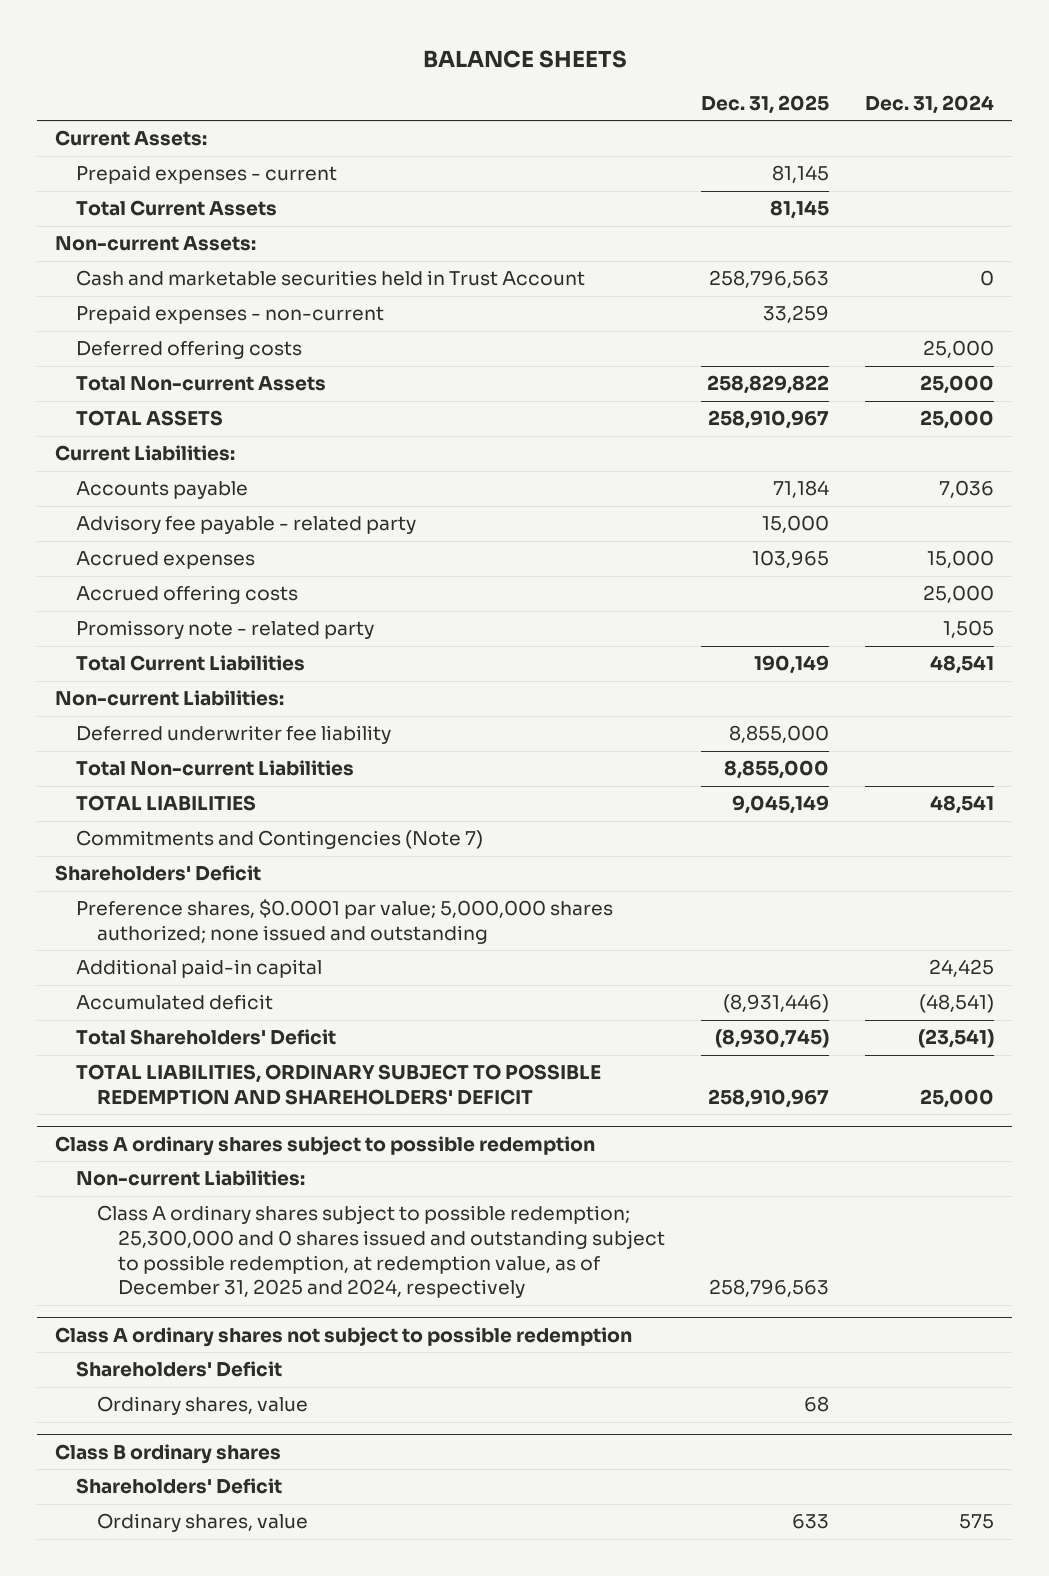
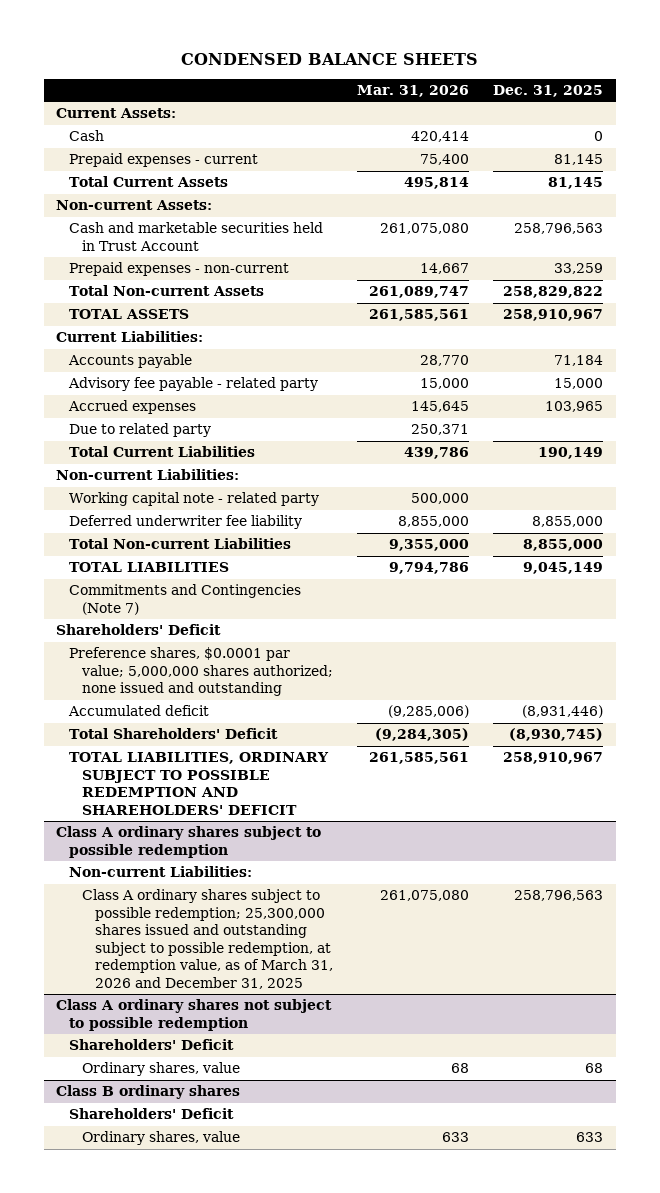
[422,49,627,68] BALANCE SHEETS -> [180,53,478,66] CONDENSED BALANCE SHEETS
[865,95,995,115] Dec. 31, 2024 -> none
none -> [357,84,470,97] Mar. 31, 2026
none -> [69,130,105,142] Cash
[75,340,302,360] Deferred offering costs -> none
[75,585,298,605] Accrued offering costs -> none
[75,620,374,640] Promissory note - related party -> none
none -> [69,423,212,438] Due to related party
none -> [69,492,320,507] Working capital note - related party
[75,959,322,979] Additional paid-in capital -> none
[96,1205,665,1299] Class A ordinary shares subject to possible redemption; 25,300,000 and 0 shares issued and outstanding subject to possible redemption, at redemption value, as of December 31, 2025 and 2024, respectively -> [82,889,333,989] Class A ordinary shares subject to possible redemption; 25,300,000 shares issued and outstanding subject to possible redemption, at redemption value, as of March 31, 2026 and December 31, 2025

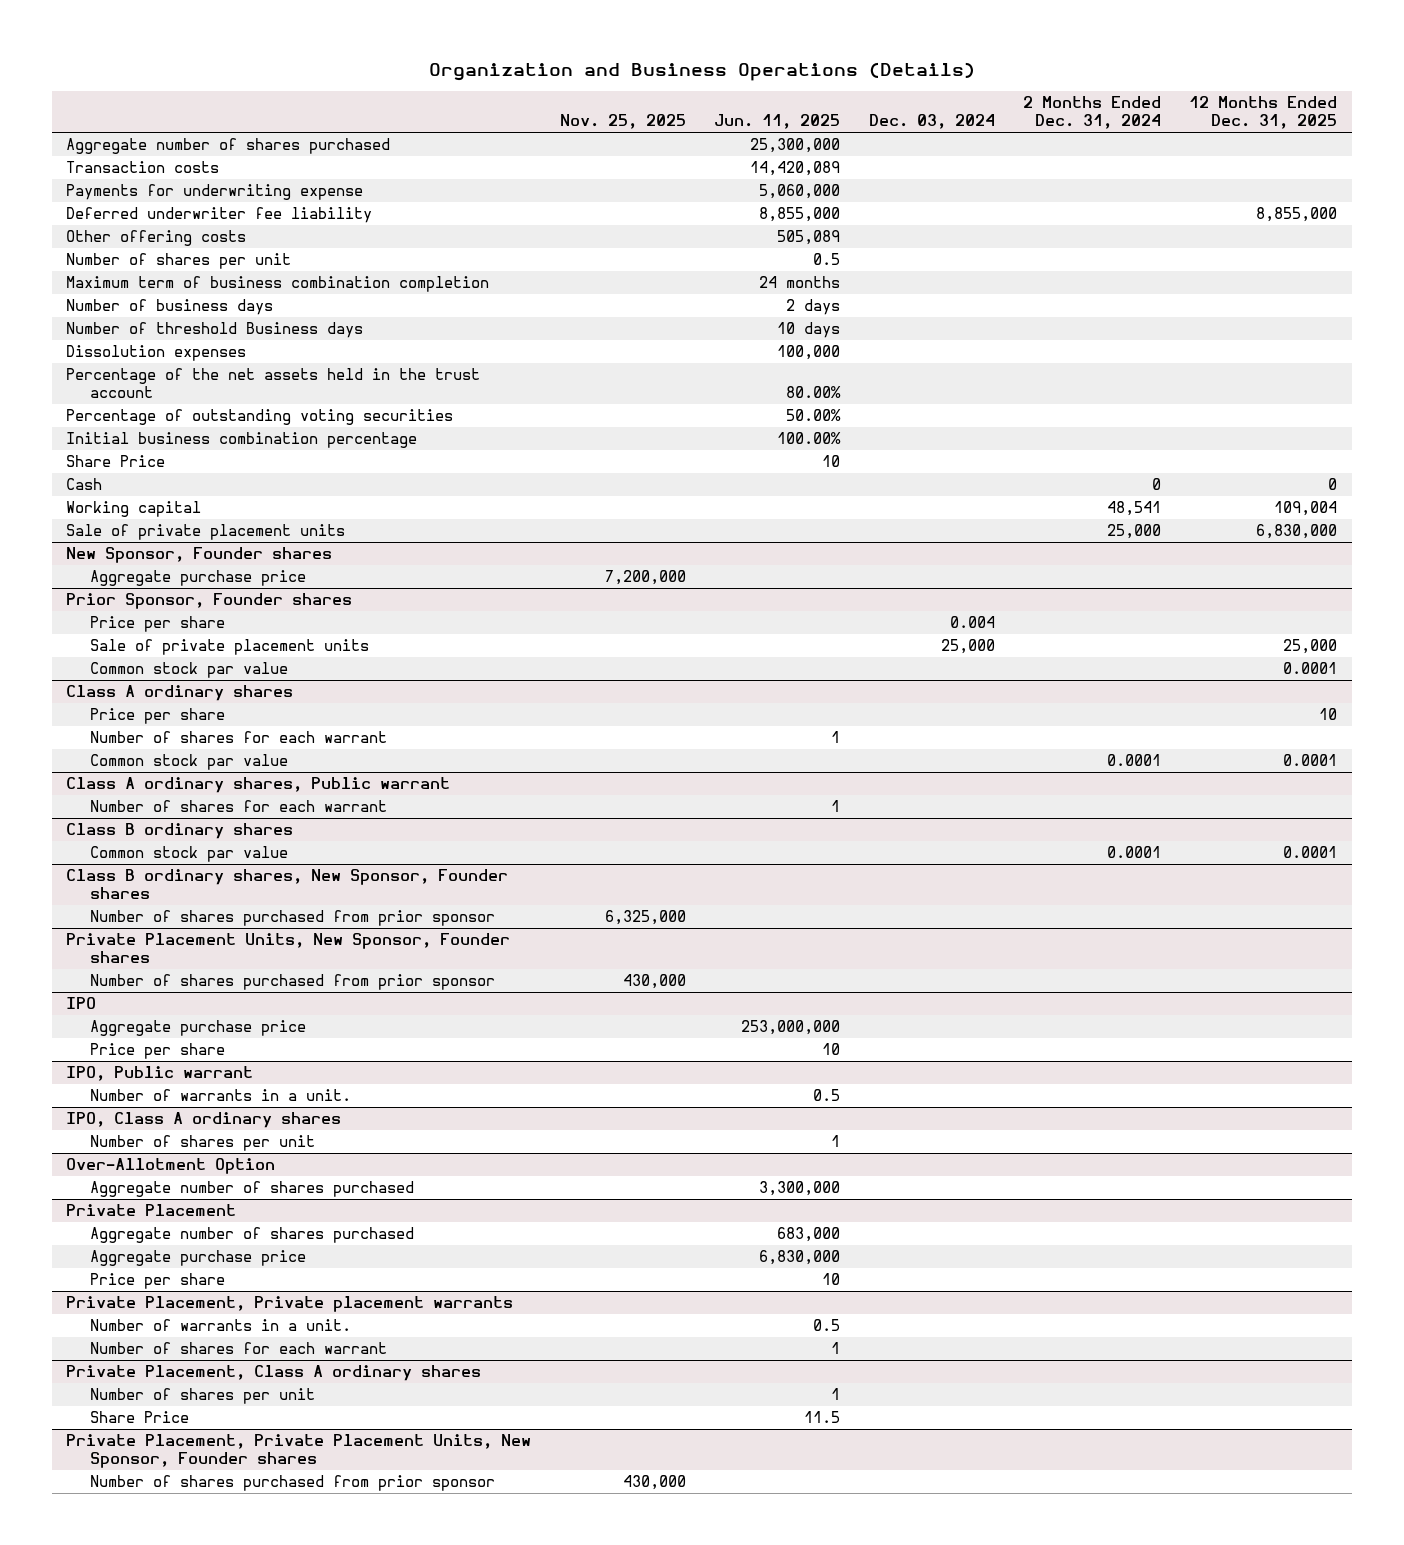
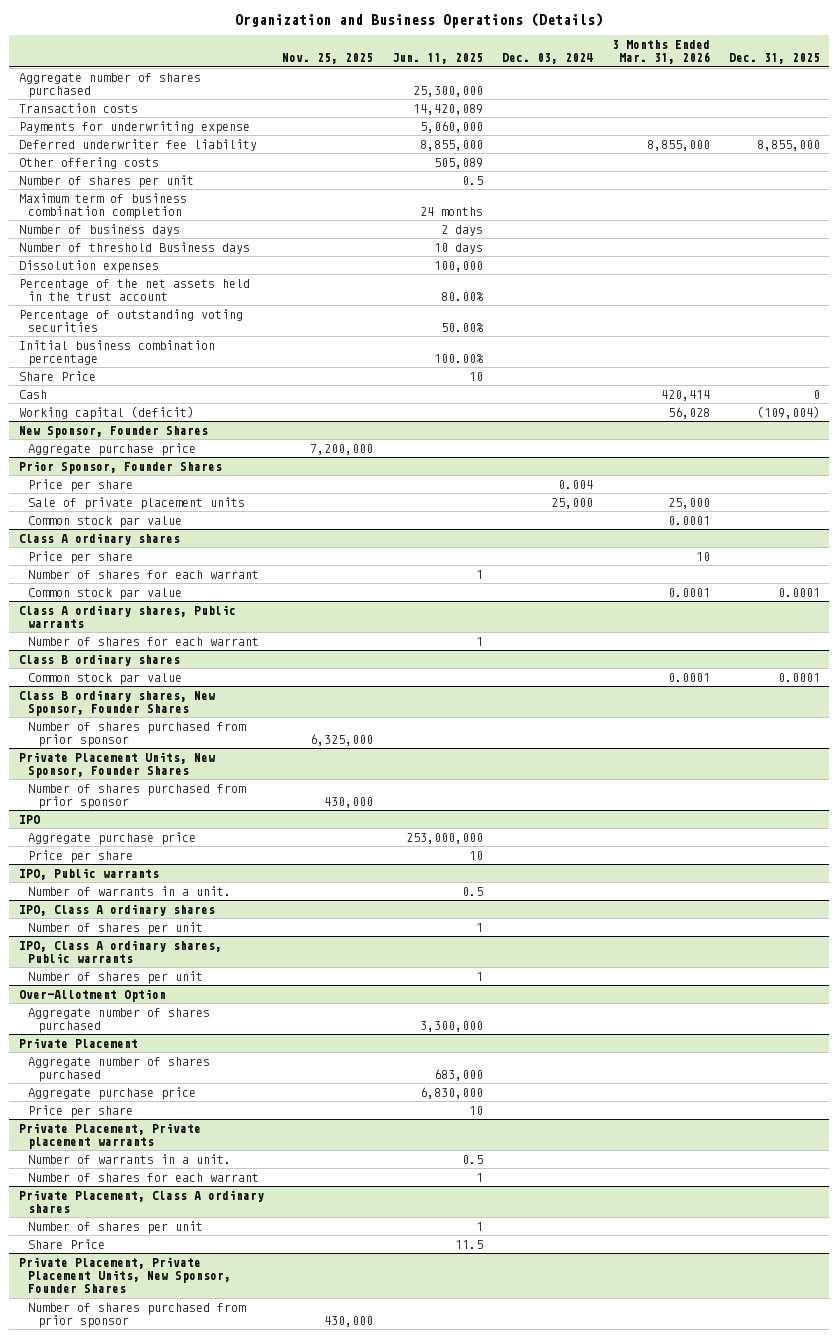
[1022,96,1161,130] 2 Months Ended Dec. 31, 2024 -> none
[1189,96,1338,130] 12 Months Ended Dec. 31, 2025 -> none
none -> [611,40,710,65] 3 Months Ended Mar. 31, 2026
none -> [728,53,820,65] Dec. 31, 2025
[66,524,346,541] Sale of private placement units -> none
[66,501,202,518] Working capital -> [18,405,194,420] Working capital (deficit)
[66,547,333,564] New Sponsor, Founder shares -> [18,425,208,438] New Sponsor, Founder Shares
[66,593,353,610] Prior Sponsor, Founder shares -> [18,460,222,474] Prior Sponsor, Founder Shares
[66,777,451,794] Class A ordinary shares, Public warrant -> [18,604,236,629] Class A ordinary shares, Public warrants
[66,869,509,900] Class B ordinary shares, New Sponsor, Founder shares -> [18,689,215,717] Class B ordinary shares, New Sponsor, Founder Shares
[66,933,511,964] Private Placement Units, New Sponsor, Founder shares -> [18,751,215,779] Private Placement Units, New Sponsor, Founder Shares
[66,1066,254,1082] IPO, Public warrant -> [18,867,159,880] IPO, Public warrants
none -> [18,939,222,964] IPO, Class A ordinary shares, Public warrants
none -> [28,970,204,984] Number of shares per unit
[66,1434,532,1469] Private Placement, Private Placement Units, New Sponsor, Founder shares -> [18,1256,232,1294] Private Placement, Private Placement Units, New Sponsor, Founder Shares

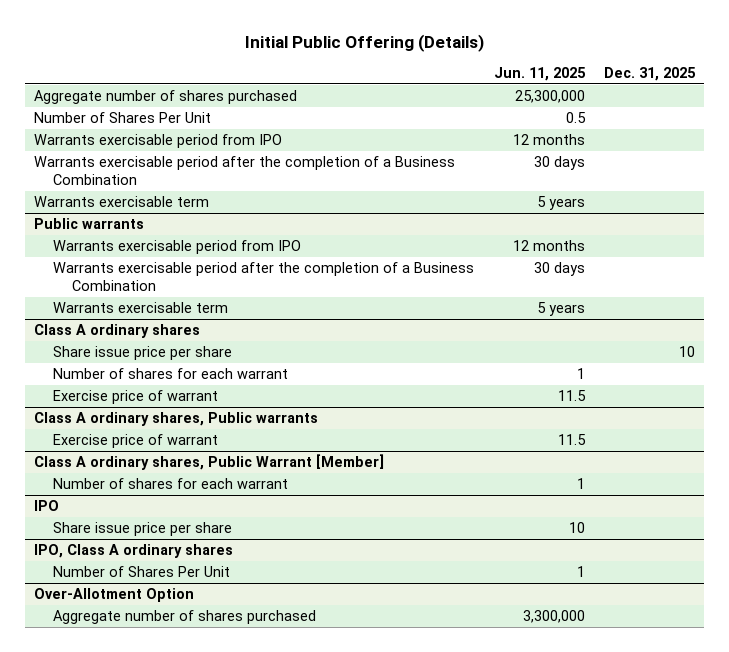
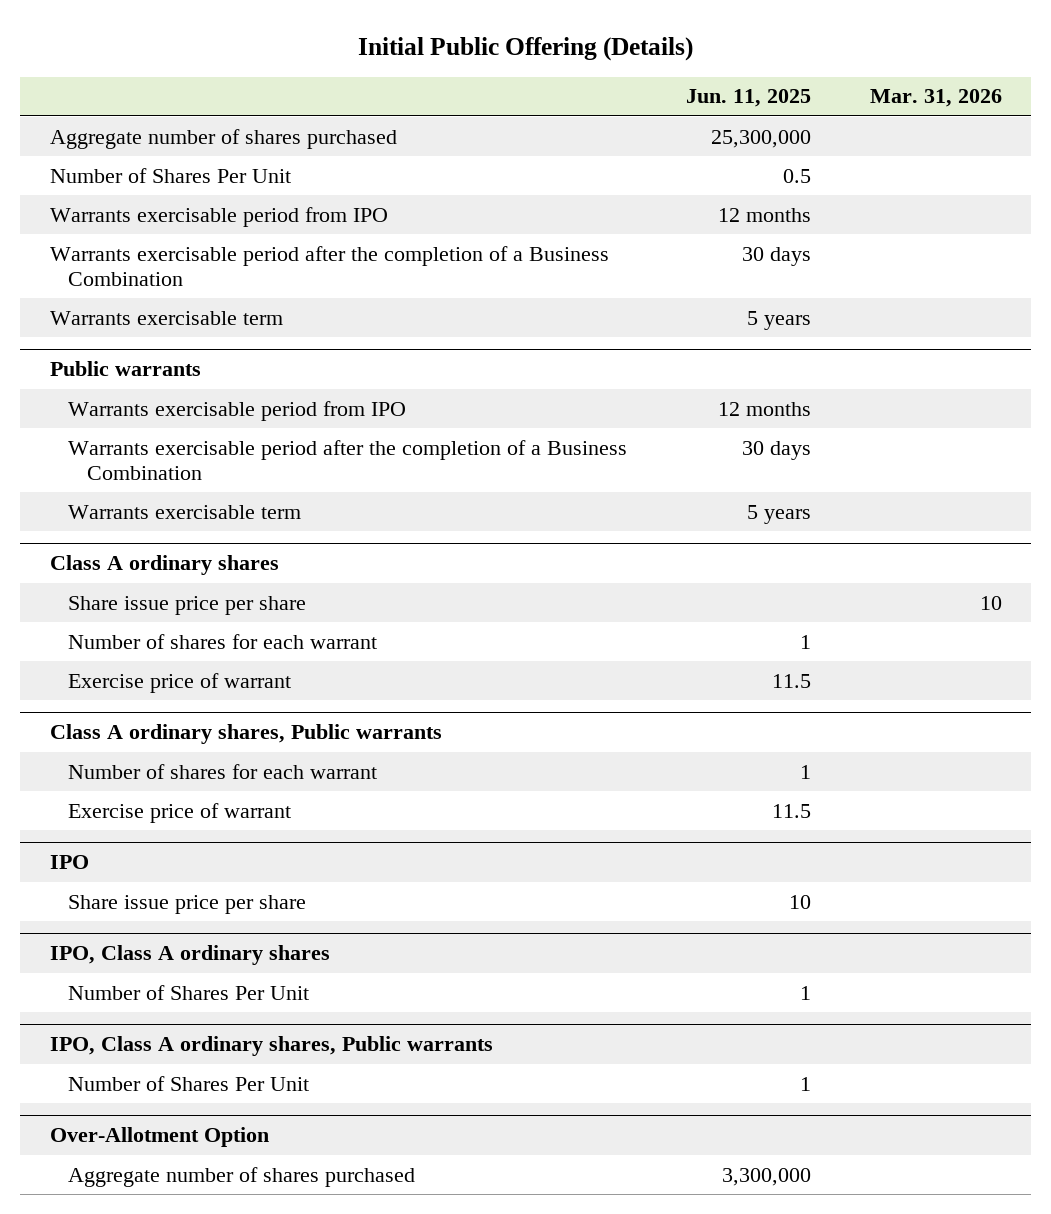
[603,67,696,82] Dec. 31, 2025 -> none
none -> [869,89,1002,108] Mar. 31, 2026
[34,453,385,470] Class A ordinary shares, Public Warrant [Member] -> none
[53,433,219,448] Exercise price of warrant -> [68,802,292,823] Exercise price of warrant
none -> [49,1036,493,1057] IPO, Class A ordinary shares, Public warrants
none -> [68,1075,310,1091] Number of Shares Per Unit

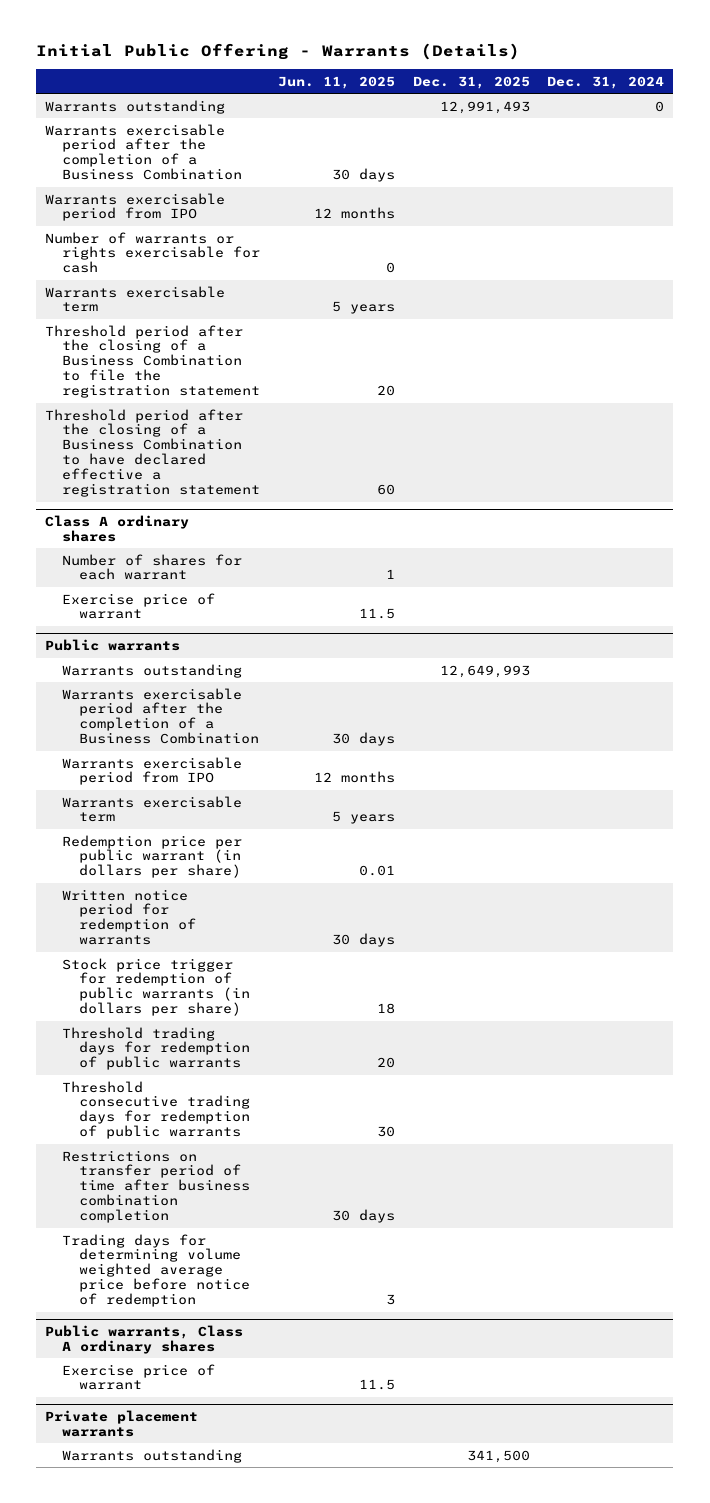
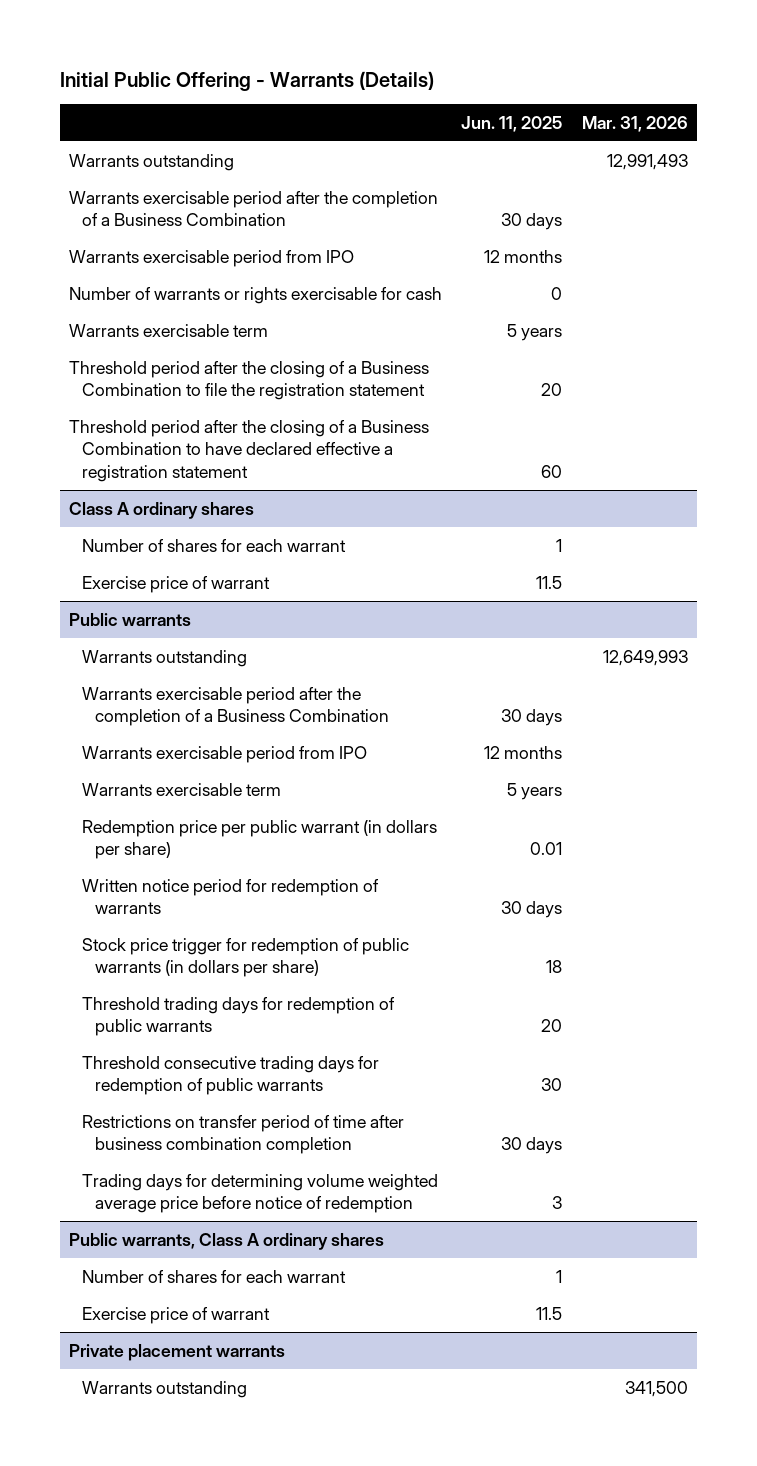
[412,75,530,89] Dec. 31, 2025 -> none
[547,75,665,89] Dec. 31, 2024 -> none
none -> [581,115,688,132] Mar. 31, 2026
none -> [82,1269,347,1283] Number of shares for each warrant

